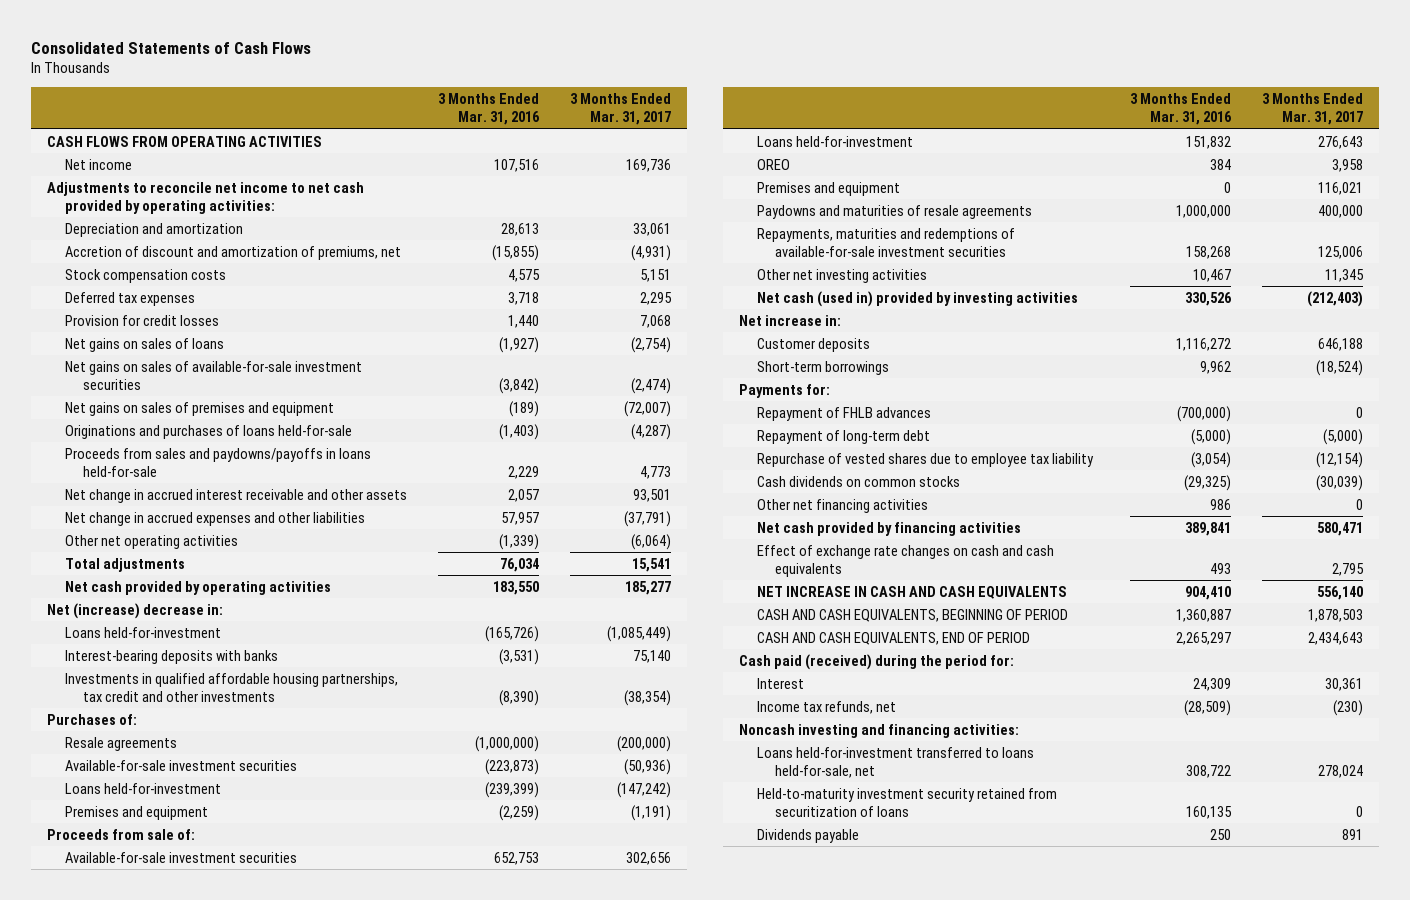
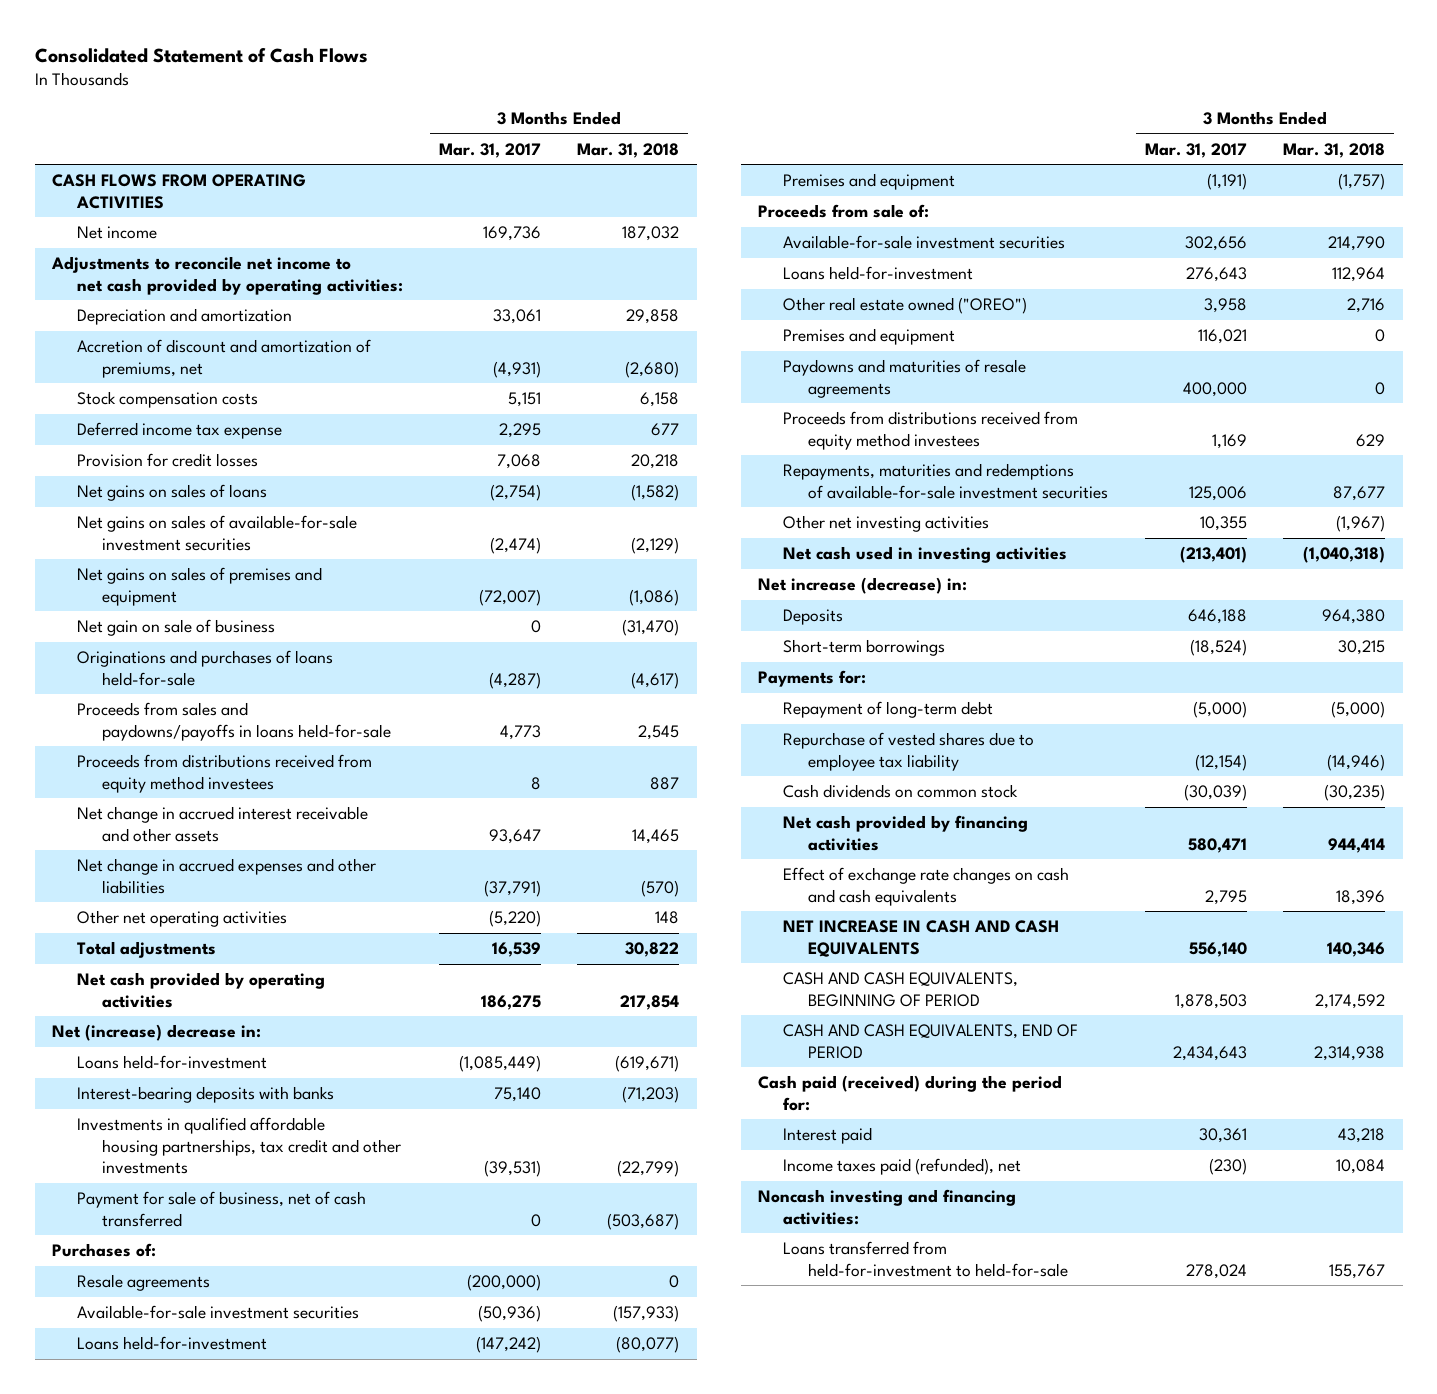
[31,41,312,54] Consolidated Statements of Cash Flows -> [34,47,368,63] Consolidated Statement of Cash Flows
[438,93,541,126] 3 Months Ended Mar. 31, 2016 -> none
none -> [576,142,679,158] Mar. 31, 2018
[65,291,196,306] Deferred tax expenses -> [77,422,283,440] Deferred income tax expense
none -> [77,619,276,637] Net gain on sale of business
none -> [77,754,373,793] Proceeds from distributions received from equity method investees
[633,488,672,502] 93,501 -> [488,828,541,844] 93,647
[631,533,672,550] (6,064) -> [488,910,541,928] (5,220)
[632,557,672,572] 15,541 -> [491,942,541,958] 16,539
[625,580,672,595] 185,277 -> [480,994,541,1010] 186,275
[624,689,672,706] (38,354) -> [483,1160,541,1178] (39,531)
none -> [77,1191,367,1227] Payment for sale of business, net of cash transferred
[756,158,790,170] OREO -> [783,297,1028,315] Other real estate owned ("OREO")
none -> [783,411,1079,450] Proceeds from distributions received from equity method investees
[1325,268,1365,282] 11,345 -> [1199,516,1247,532] 10,355
[756,290,1078,307] Net cash (used in) provided by investing activities -> [783,546,1068,564] Net cash used in investing activities
[1307,290,1364,307] (212,403) -> [1179,546,1247,564] (213,401)
[738,314,841,326] Net increase in: -> [758,577,968,595] Net increase (decrease) in:
[756,337,870,352] Customer deposits -> [783,609,844,626] Deposits
[756,406,931,421] Repayment of FHLB advances -> none
[756,498,928,513] Other net financing activities -> none
[756,475,960,487] Cash dividends on common stocks -> [783,784,1019,799] Cash dividends on common stock
[756,677,804,689] Interest -> [783,1127,873,1145] Interest paid
[756,700,896,714] Income tax refunds, net -> [783,1158,1022,1176] Income taxes paid (refunded), net
[756,787,1057,817] Held-to-maturity investment security retained from securitization of loans -> none
[756,828,859,843] Dividends payable -> none
[756,746,1034,778] Loans held-for-investment transferred to loans held-for-sale, net -> [783,1241,1068,1277] Loans transferred from held-for-investment to held-for-sale

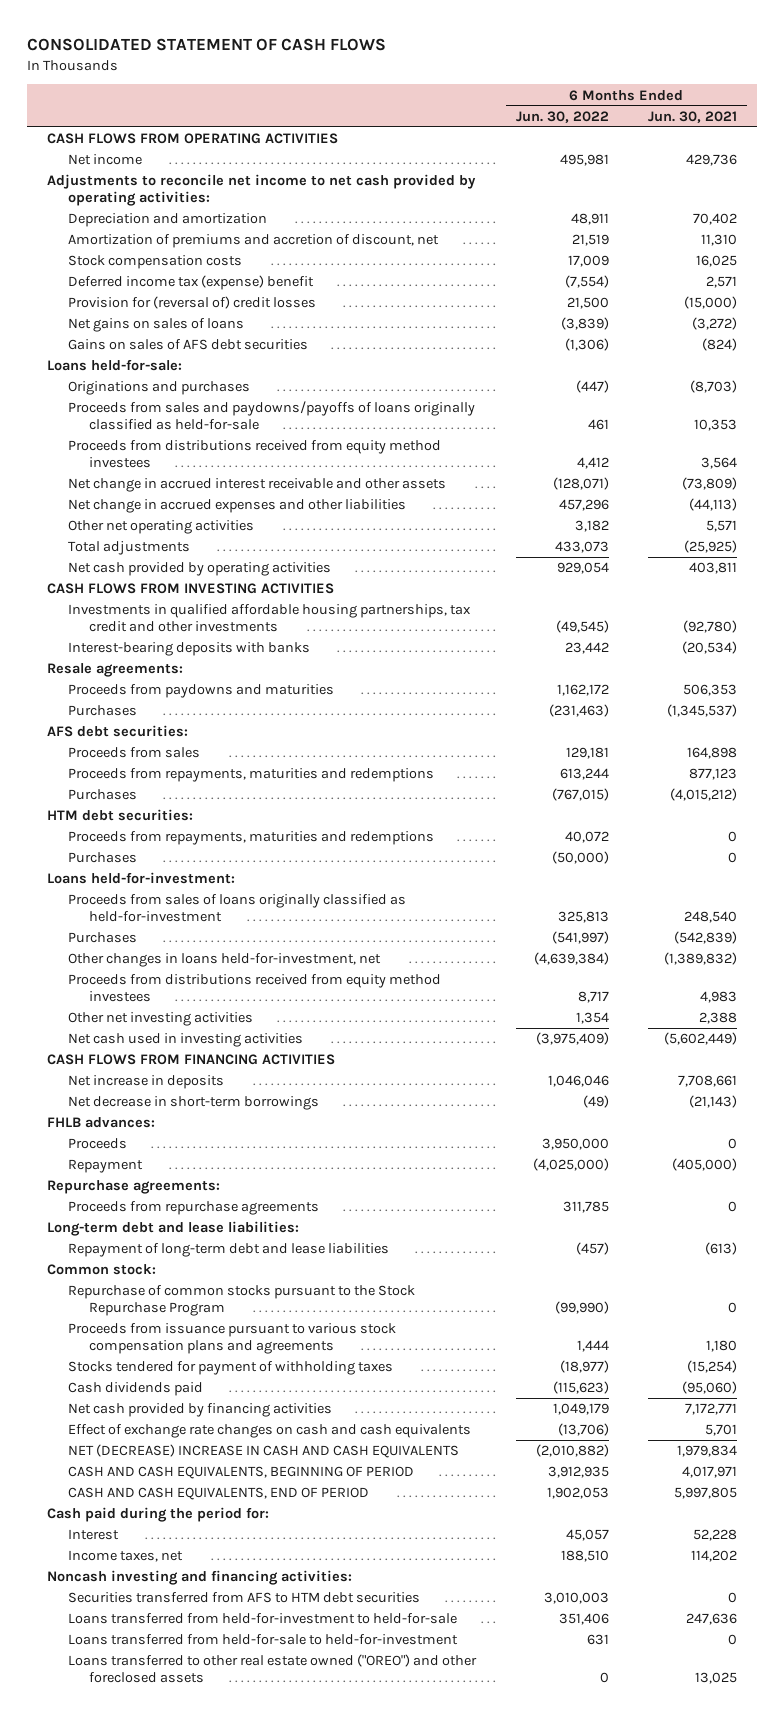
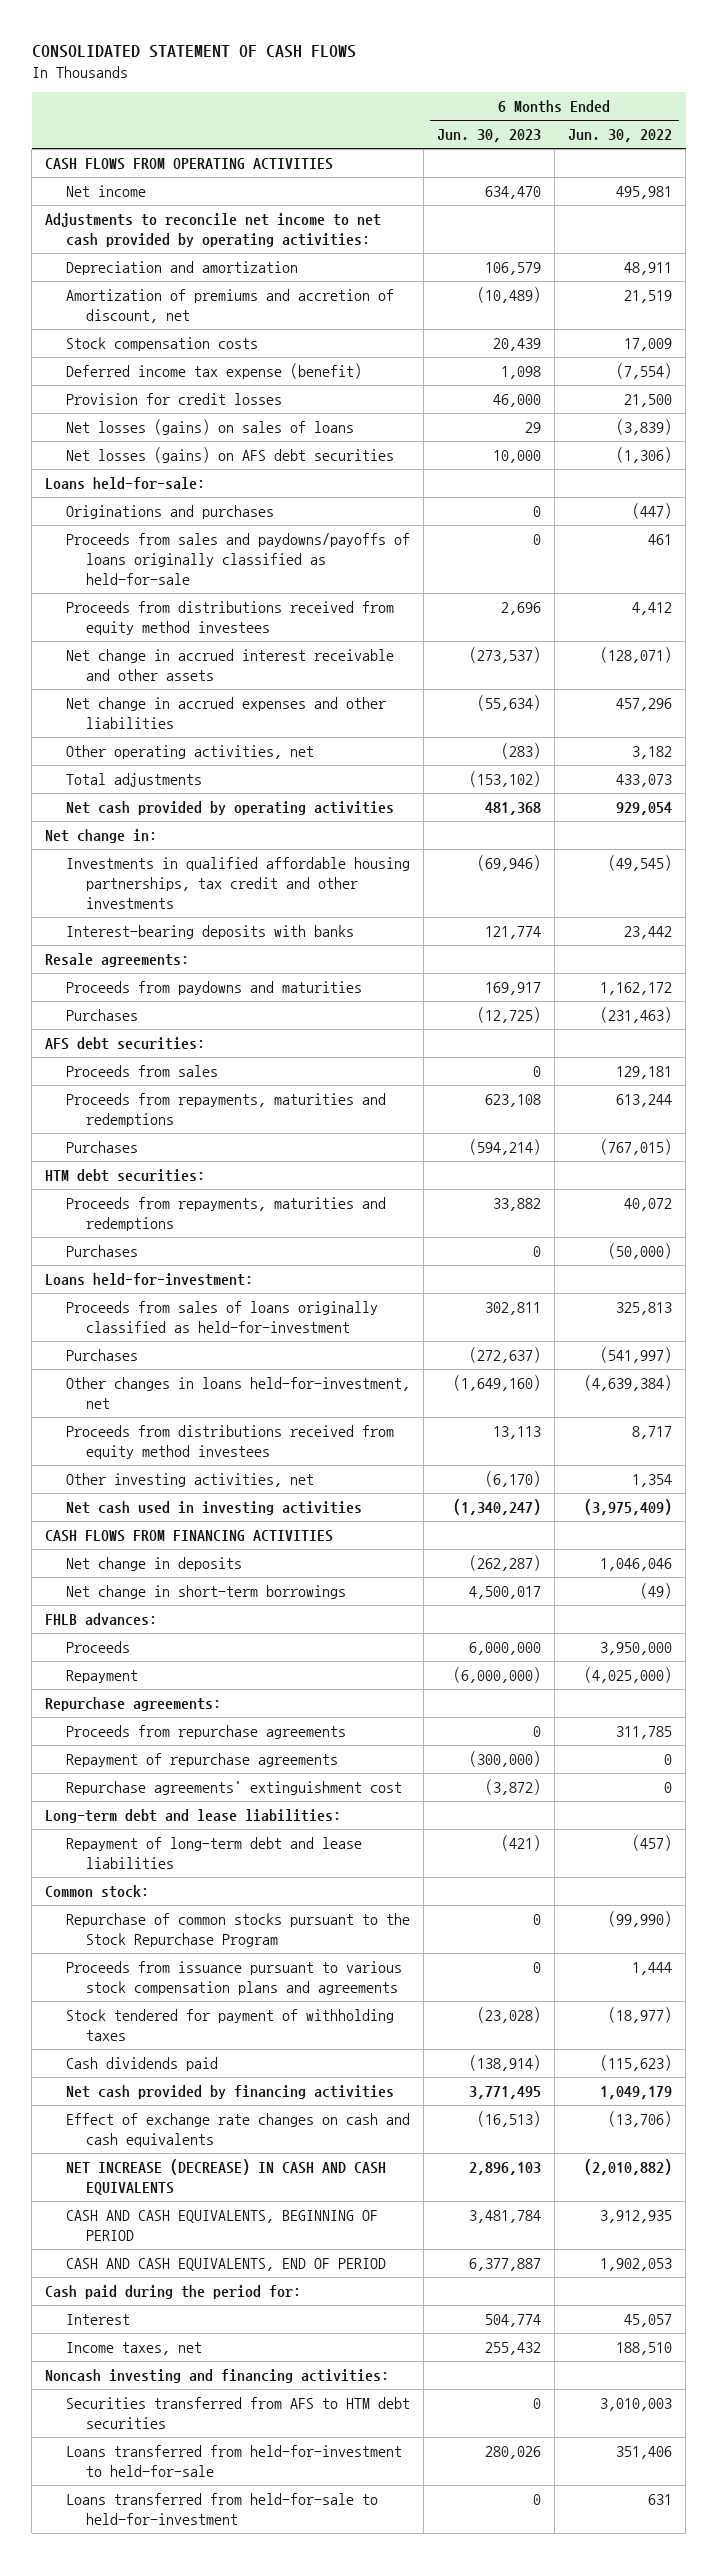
[648,110,738,123] Jun. 30, 2021 -> none
none -> [436,129,541,143] Jun. 30, 2023
[67,275,314,291] Deferred income tax (expense) benefit -> [65,362,362,379] Deferred income tax expense (benefit)
[67,296,316,310] Provision for (reversal of) credit losses -> [65,392,282,405] Provision for credit losses
[67,318,244,333] Net gains on sales of loans -> [65,418,354,435] Net losses (gains) on sales of loans
[67,339,308,351] Gains on sales of AFS debt securities -> [65,446,394,463] Net losses (gains) on AFS debt securities
[67,520,254,535] Other net operating activities -> [65,744,314,759] Other operating activities, net
[46,583,334,595] CASH FLOWS FROM INVESTING ACTIVITIES -> none
none -> [45,828,158,843] Net change in:
[67,1012,253,1027] Other net investing activities -> [65,1472,314,1487] Other investing activities, net
[67,1075,224,1090] Net increase in deposits -> [65,1556,242,1571] Net change in deposits
[67,1096,319,1111] Net decrease in short-term borrowings -> [65,1584,346,1599] Net change in short-term borrowings
none -> [65,1752,338,1767] Repayment of repurchase agreements
none -> [65,1780,402,1795] Repurchase agreements' extinguishment cost
[67,1361,393,1376] Stocks tendered for payment of withholding taxes -> [65,2008,394,2041] Stock tendered for payment of withholding taxes
[67,1444,459,1459] NET (DECREASE) INCREASE IN CASH AND CASH EQUIVALENTS -> [65,2158,386,2195] NET INCREASE (DECREASE) IN CASH AND CASH EQUIVALENTS
[67,1654,477,1684] Loans transferred to other real estate owned ("OREO") and other foreclosed assets -> none

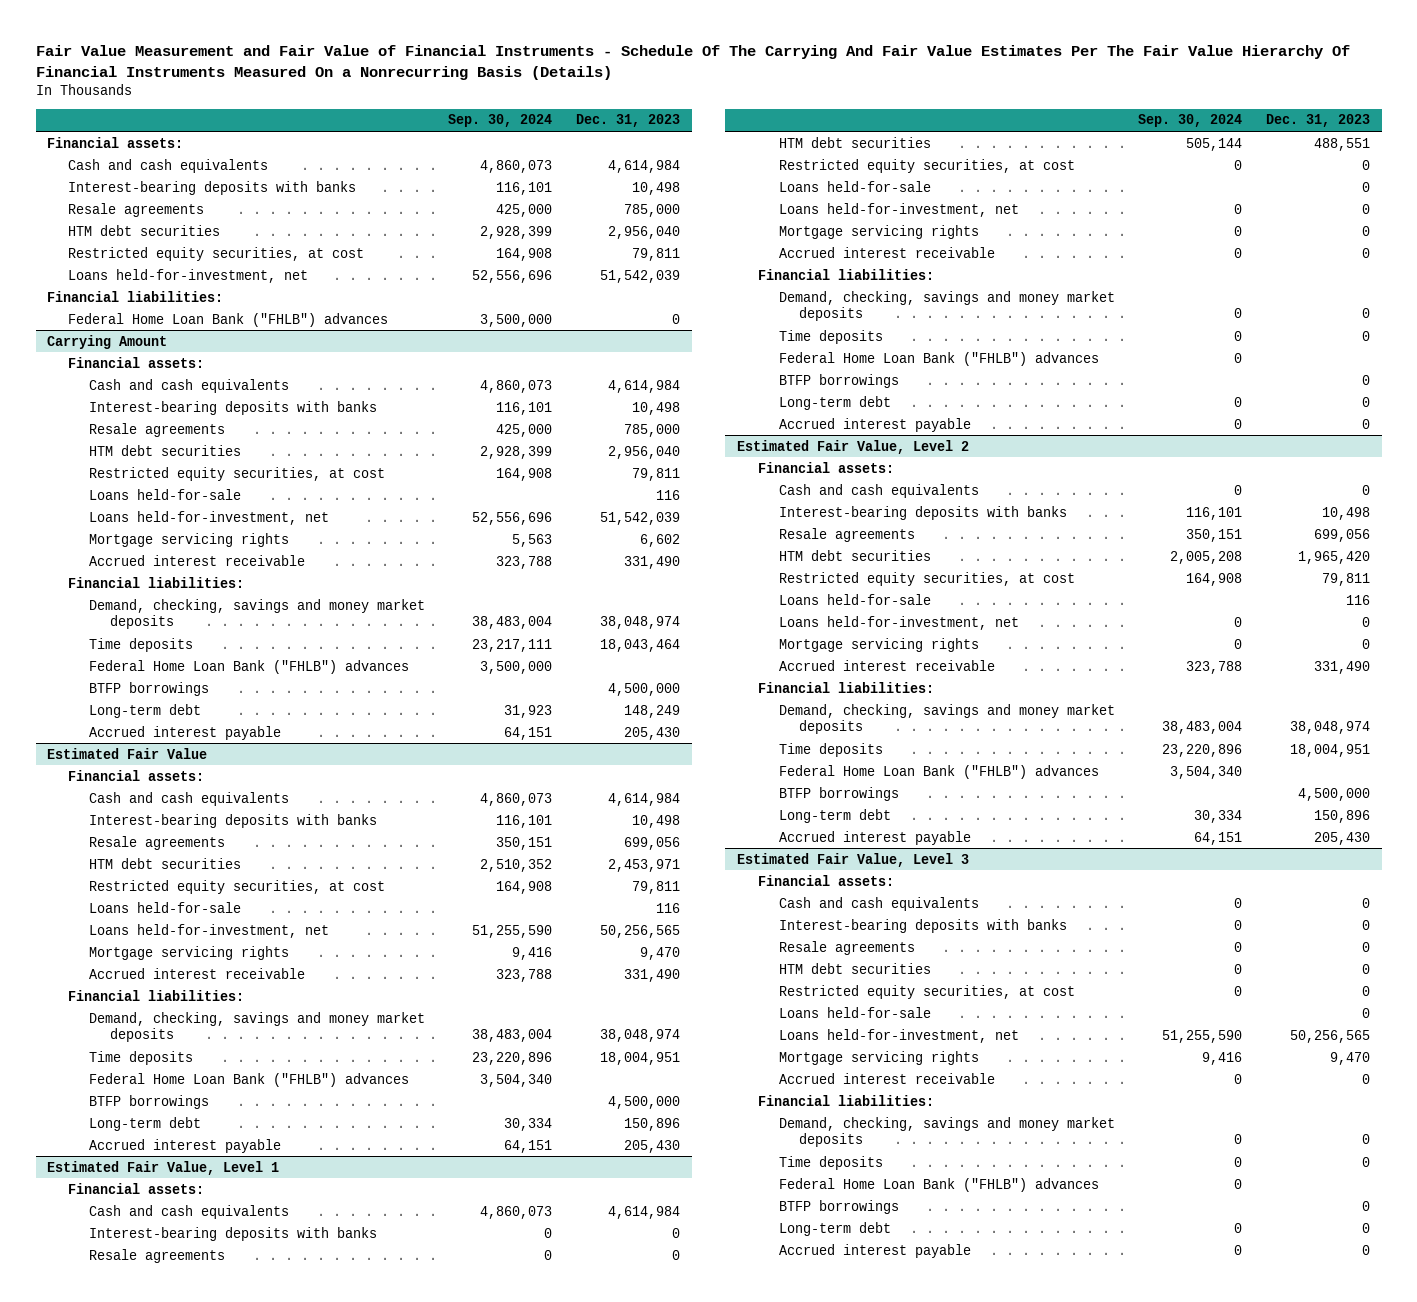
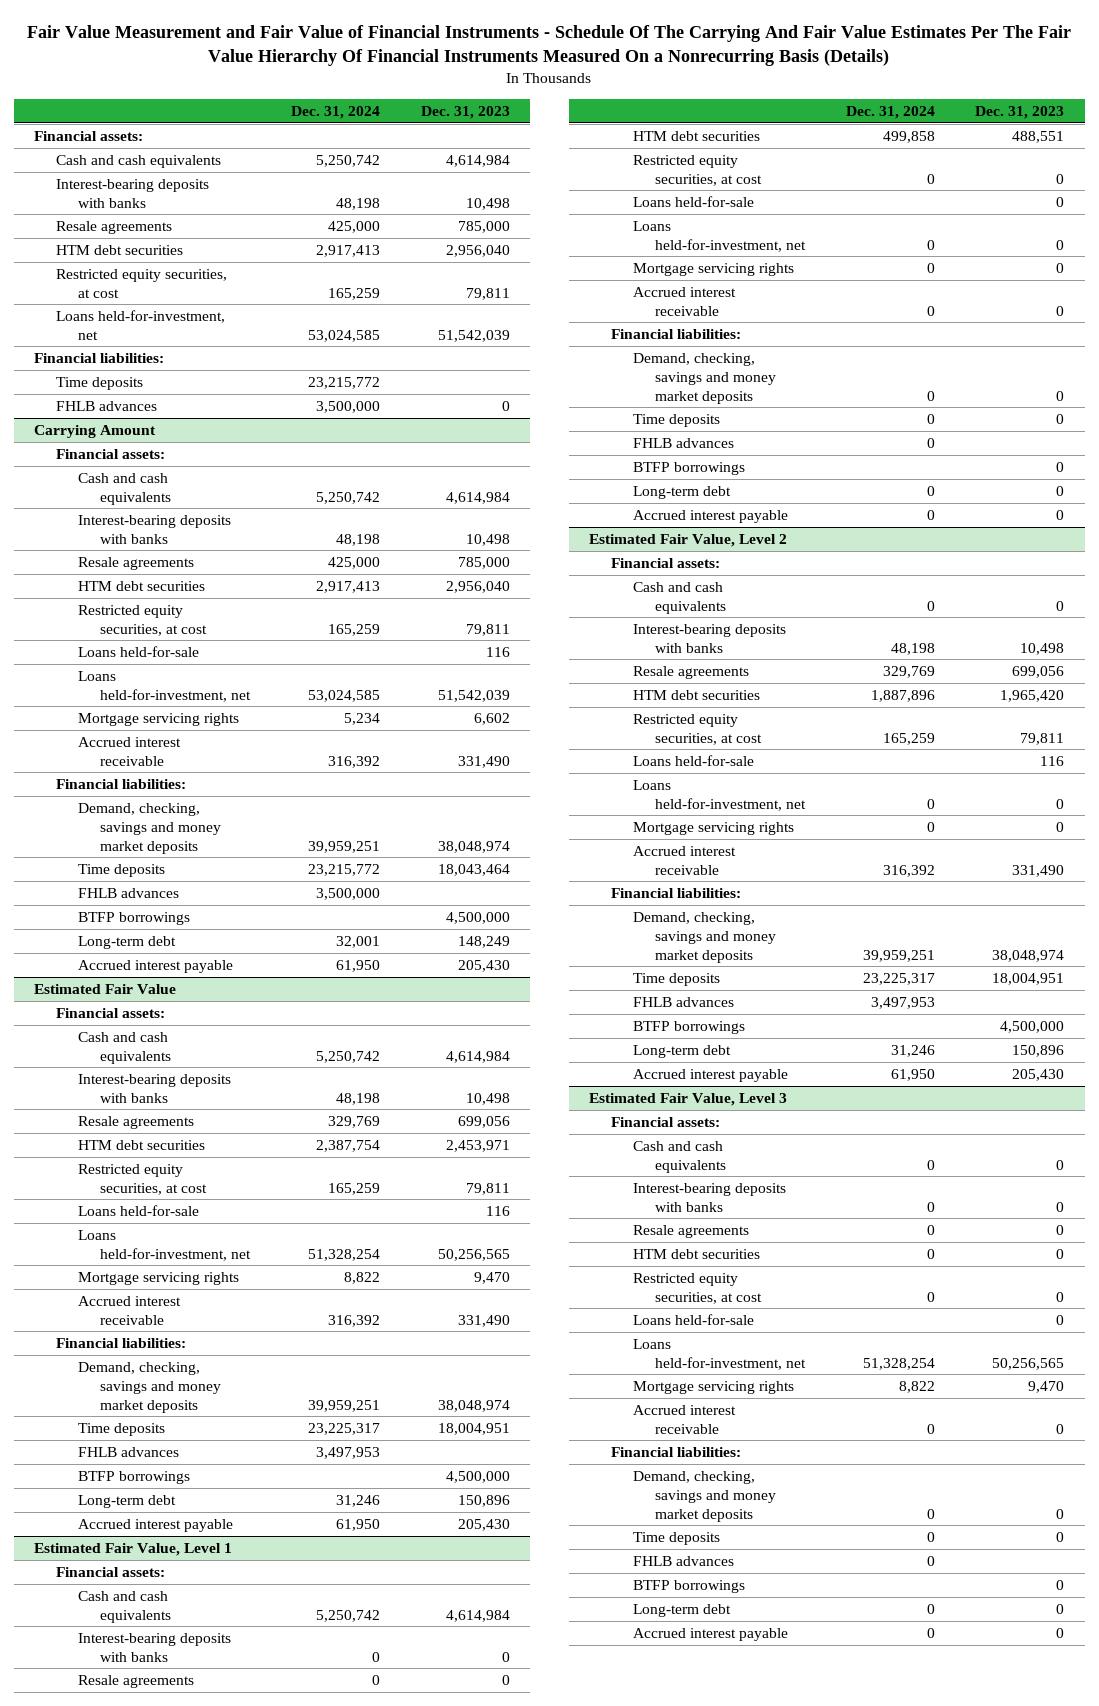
[448,114,553,128] Sep. 30, 2024 -> none
none -> [290,105,380,119] Dec. 31, 2024
none -> [56,376,144,390] Time deposits
[68,312,389,327] Federal Home Loan Bank ("FHLB") advances -> [56,400,158,411] FHLB advances
[88,659,409,674] Federal Home Loan Bank ("FHLB") advances -> [78,887,180,898] FHLB advances
[88,1072,409,1087] Federal Home Loan Bank ("FHLB") advances -> [78,1446,180,1457] FHLB advances
[778,351,1099,366] Federal Home Loan Bank ("FHLB") advances -> [632,437,734,448] FHLB advances
[778,764,1099,779] Federal Home Loan Bank ("FHLB") advances -> [632,996,734,1007] FHLB advances
[778,1177,1099,1192] Federal Home Loan Bank ("FHLB") advances -> [632,1555,734,1566] FHLB advances

